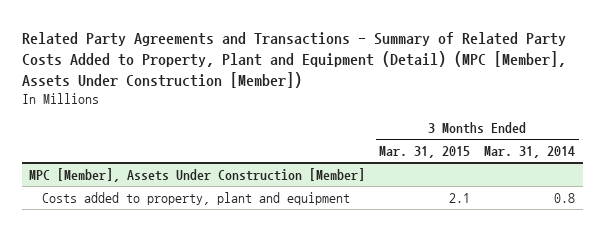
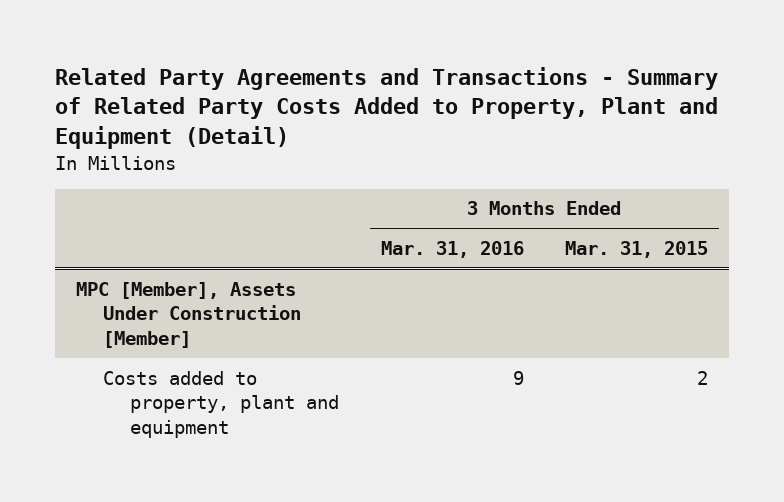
[22,31,567,88] Related Party Agreements and Transactions - Summary of Related Party Costs Added to Property, Plant and Equipment (Detail) (MPC [Member], Assets Under Construction [Member]) -> [54,66,718,149] Related Party Agreements and Transactions - Summary of Related Party Costs Added to Property, Plant and Equipment (Detail)
[484,146,576,159] Mar. 31, 2014 -> none
none -> [380,240,524,258] Mar. 31, 2016
[449,192,471,203] 2.1 -> [697,370,709,385] 2

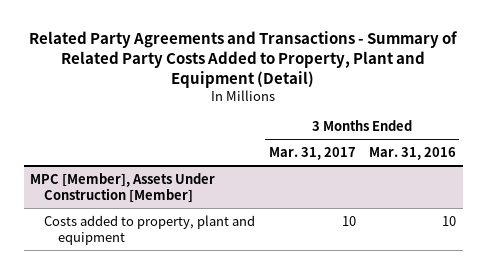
[565,240,709,258] Mar. 31, 2015 -> none
none -> [268,147,356,161] Mar. 31, 2017
[512,370,524,385] 9 -> [442,215,457,226] 10

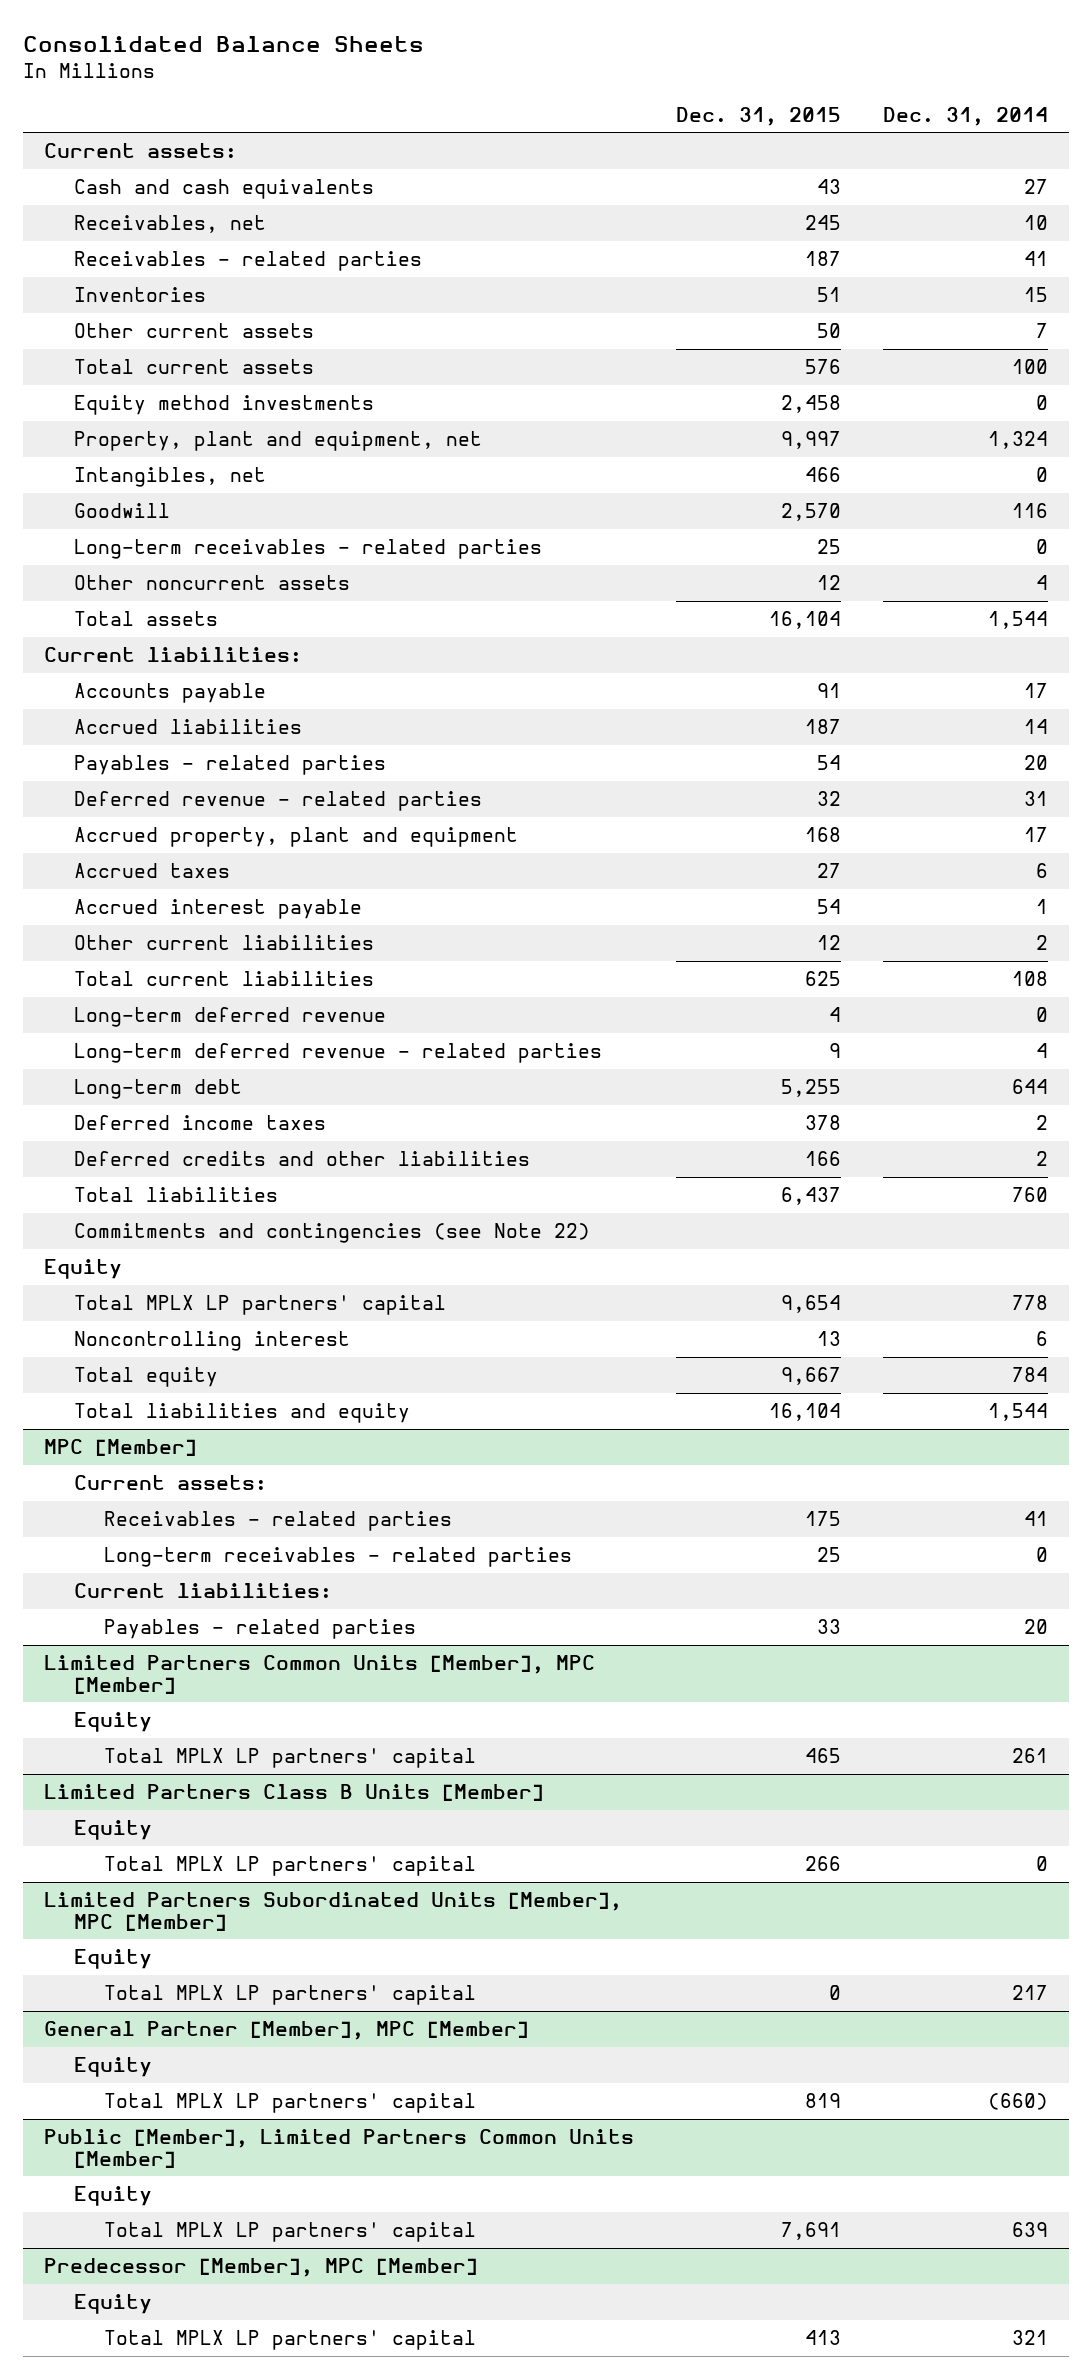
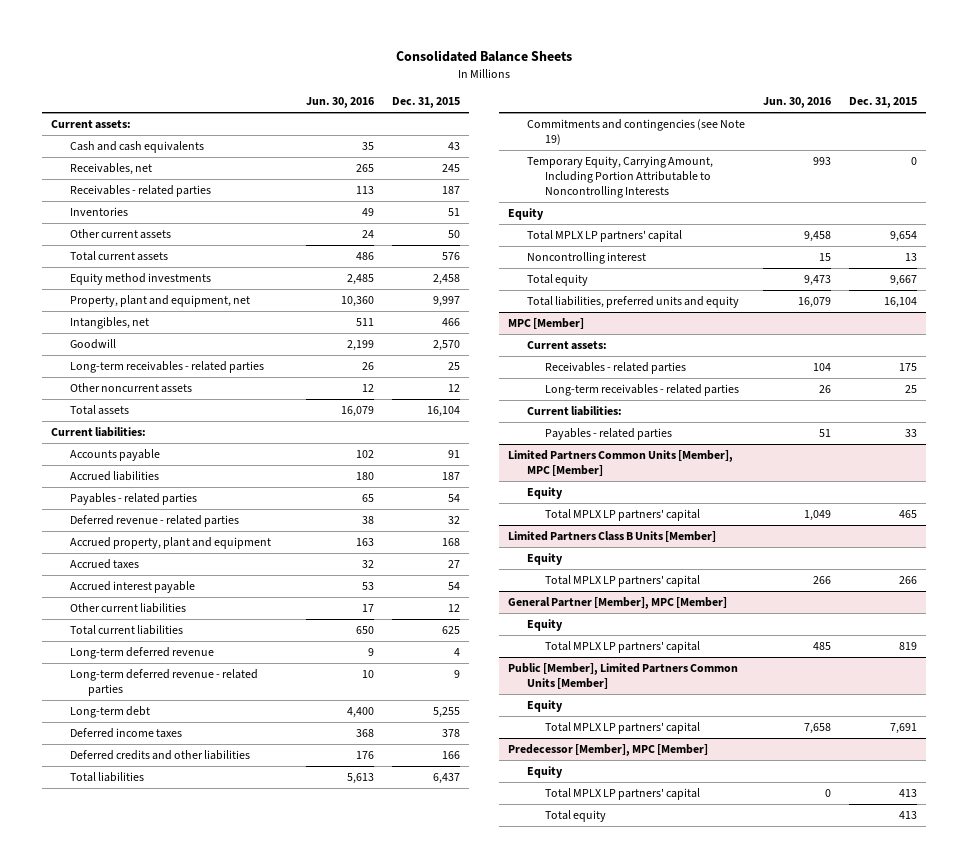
[882,106,1048,126] Dec. 31, 2014 -> none
none -> [305,97,374,109] Jun. 30, 2016
[73,1222,590,1243] Commitments and contingencies (see Note 22) -> [526,119,745,146] Commitments and contingencies (see Note 19)
none -> [526,156,713,198] Temporary Equity, Carrying Amount, Including Portion Attributable to Noncontrolling Interests
[73,1402,410,1423] Total liabilities and equity -> [526,296,739,309] Total liabilities, preferred units and equity
[43,1891,622,1931] Limited Partners Subordinated Units [Member], MPC [Member] -> none
[73,1948,152,1969] Equity -> none
[103,1984,476,2005] Total MPLX LP partners' capital -> none
none -> [545,810,607,823] Total equity

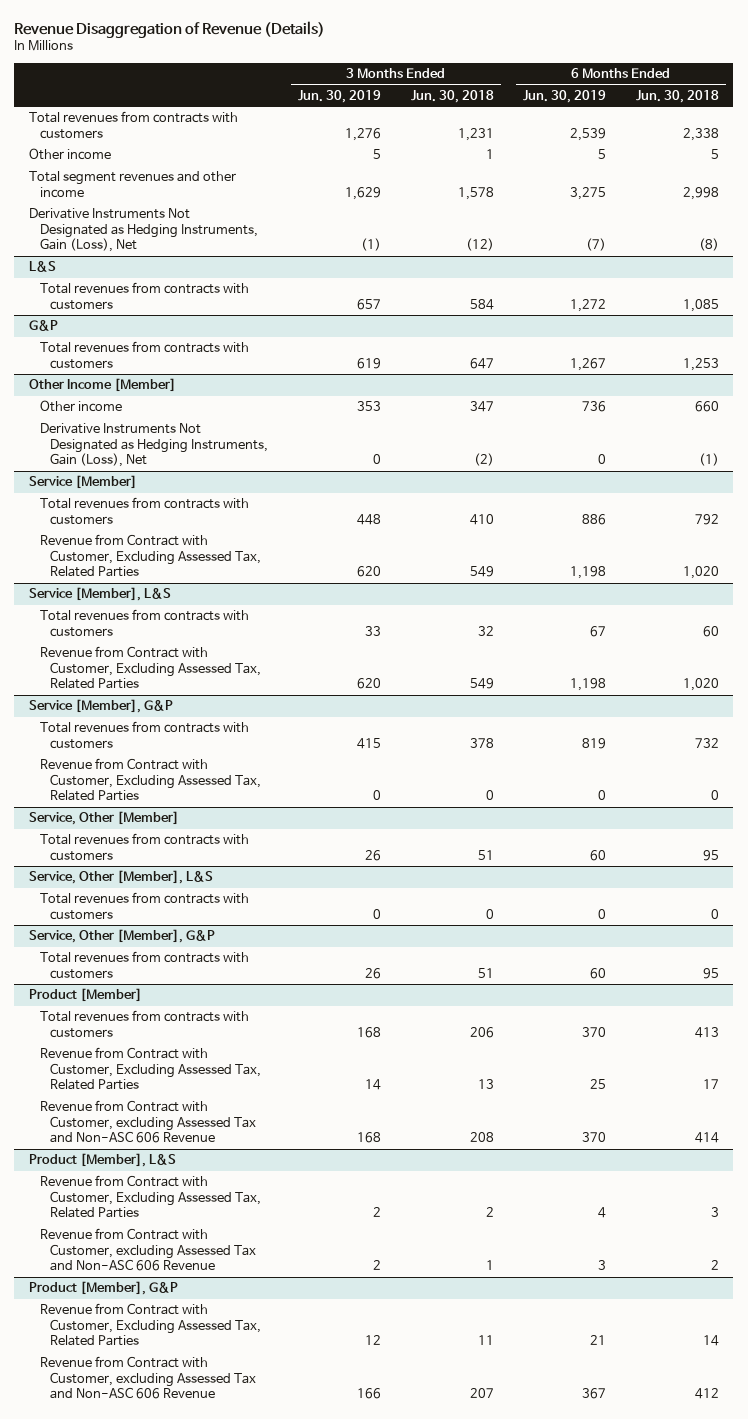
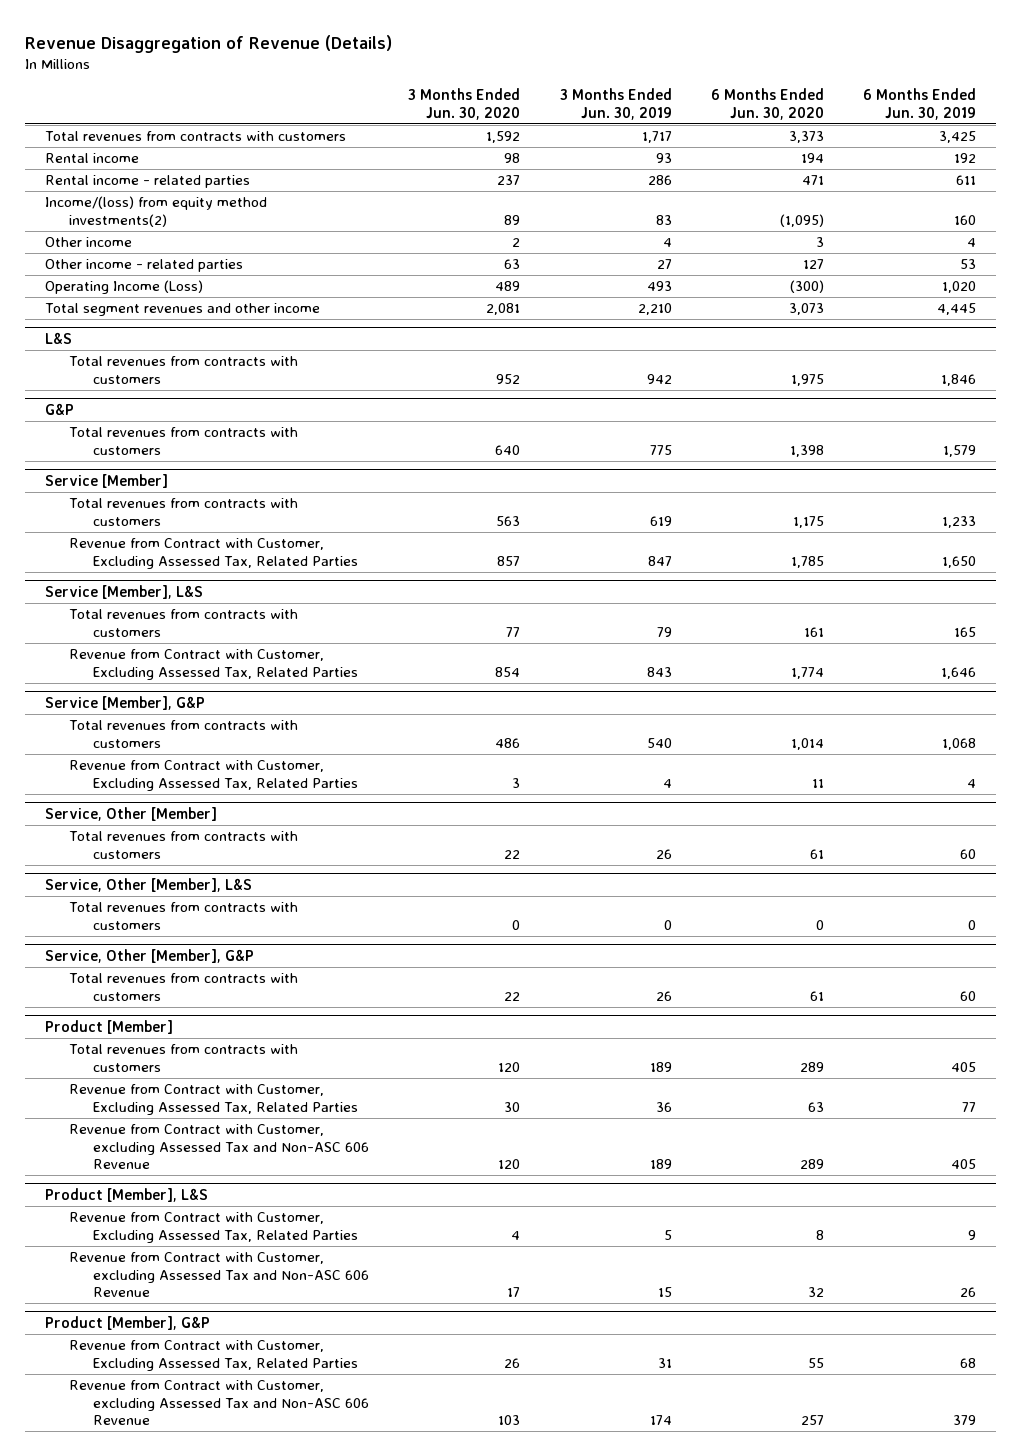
[410,90,494,104] Jun. 30, 2018 -> none
[635,90,719,104] Jun. 30, 2018 -> none
none -> [408,88,521,120] 3 Months Ended Jun. 30, 2020
none -> [710,88,824,120] 6 Months Ended Jun. 30, 2020
[28,208,258,253] Derivative Instruments Not Designated as Hedging Instruments, Gain (Loss), Net -> none
[345,127,382,141] 1,276 -> [641,131,672,144] 1,717
[570,127,607,141] 2,539 -> [939,131,977,144] 3,425
none -> [44,153,139,164] Rental income
none -> [44,175,250,189] Rental income - related parties
none -> [44,196,267,227] Income/(loss) from equity method investments(2)
[373,149,382,160] 5 -> [662,238,672,248] 4
[598,149,607,160] 5 -> [967,238,977,248] 4
none -> [44,259,243,273] Other income - related parties
none -> [44,280,203,295] Operating Income (Loss)
[345,186,382,200] 1,629 -> [637,303,672,316] 2,210
[570,186,607,200] 3,275 -> [937,303,977,316] 4,445
[357,298,382,310] 657 -> [646,373,672,384] 942
[570,298,607,312] 1,272 -> [941,373,977,386] 1,846
[28,378,176,393] Other Income [Member] -> none
[39,400,122,413] Other income -> none
[39,423,269,468] Derivative Instruments Not Designated as Hedging Instruments, Gain (Loss), Net -> none
[357,357,382,369] 619 -> [649,444,672,455] 775
[570,357,607,371] 1,267 -> [943,444,977,457] 1,579
[357,513,382,525] 448 -> [649,515,672,526] 619
[582,513,607,525] 886 -> [942,515,977,528] 1,233
[357,566,382,578] 620 -> [647,555,672,566] 847
[570,566,607,580] 1,198 -> [942,555,977,568] 1,650
[365,625,382,636] 33 -> [656,626,672,637] 79
[590,625,607,637] 67 -> [954,626,977,637] 165
[357,678,382,690] 620 -> [646,666,672,677] 843
[570,678,607,692] 1,198 -> [941,666,977,679] 1,646
[357,737,382,749] 415 -> [646,737,672,748] 540
[582,737,607,749] 819 -> [942,737,977,750] 1,068
[373,790,382,801] 0 -> [662,778,672,788] 4
[598,790,607,801] 0 -> [967,778,977,788] 4
[357,1026,382,1038] 168 -> [649,1061,672,1072] 189
[582,1026,607,1037] 370 -> [951,1061,977,1072] 405
[365,1079,382,1091] 14 -> [655,1101,672,1112] 36
[590,1079,607,1090] 25 -> [962,1101,977,1112] 77
[357,1132,382,1144] 168 -> [649,1159,672,1170] 189
[582,1132,607,1143] 370 -> [951,1159,977,1170] 405
[373,1207,382,1218] 2 -> [663,1229,672,1240] 5
[598,1207,607,1219] 4 -> [968,1229,977,1240] 9
[373,1260,382,1271] 2 -> [657,1287,672,1298] 15
[598,1260,607,1271] 3 -> [960,1287,977,1298] 26
[365,1335,382,1346] 12 -> [657,1357,672,1368] 31
[590,1335,607,1346] 21 -> [960,1357,977,1368] 68
[357,1388,382,1400] 166 -> [649,1415,672,1426] 174
[582,1388,607,1400] 367 -> [953,1415,977,1426] 379

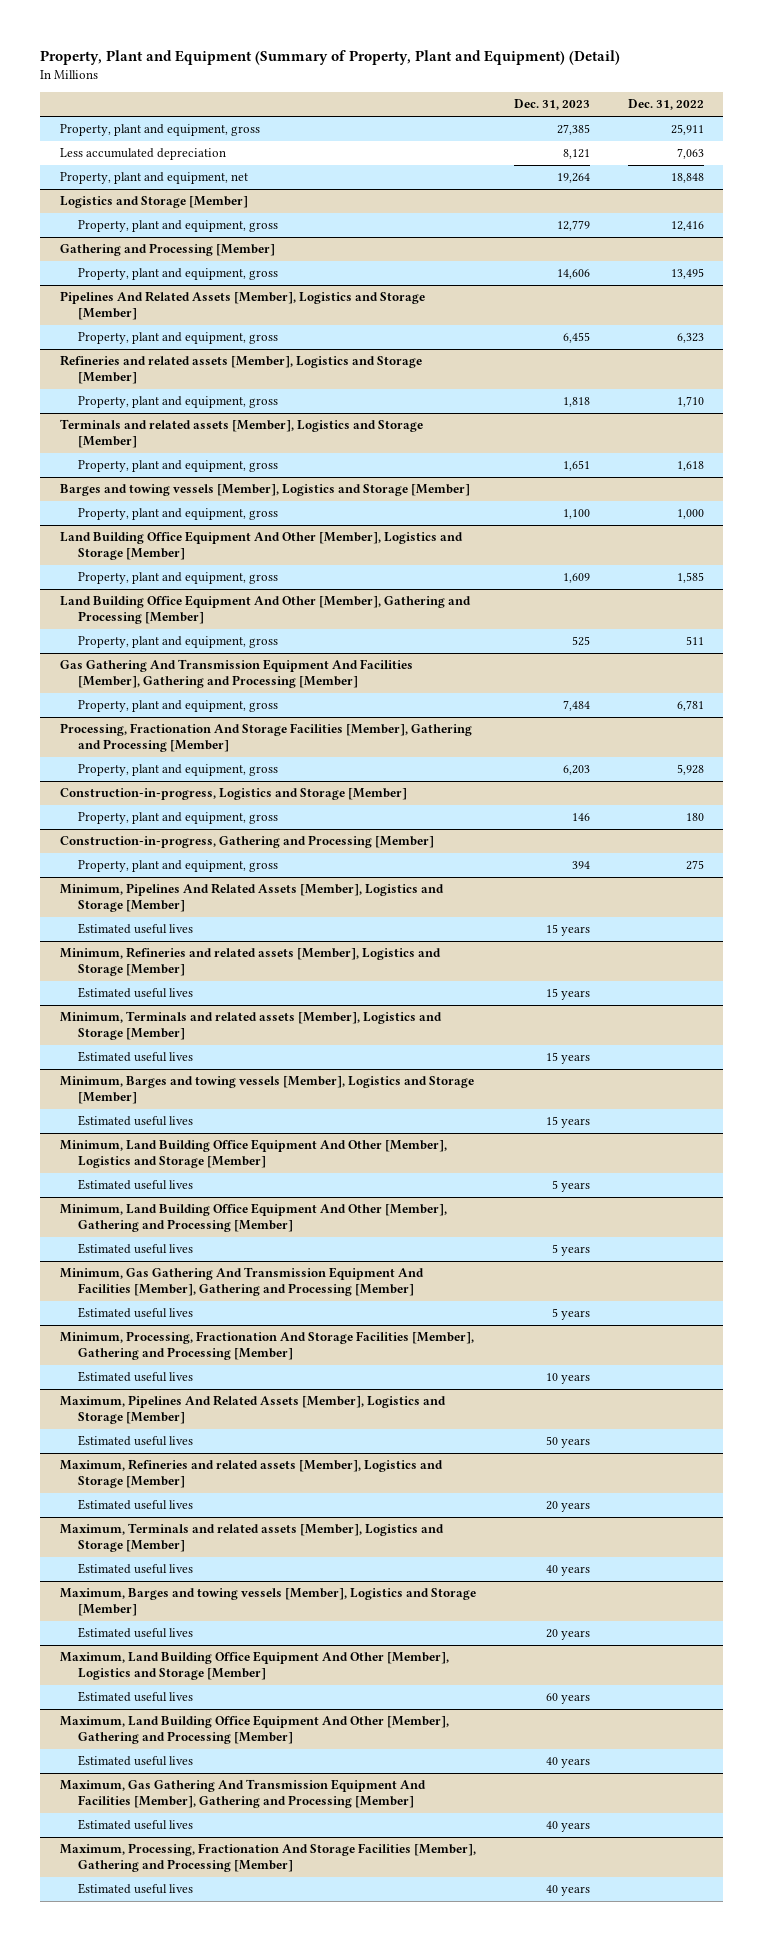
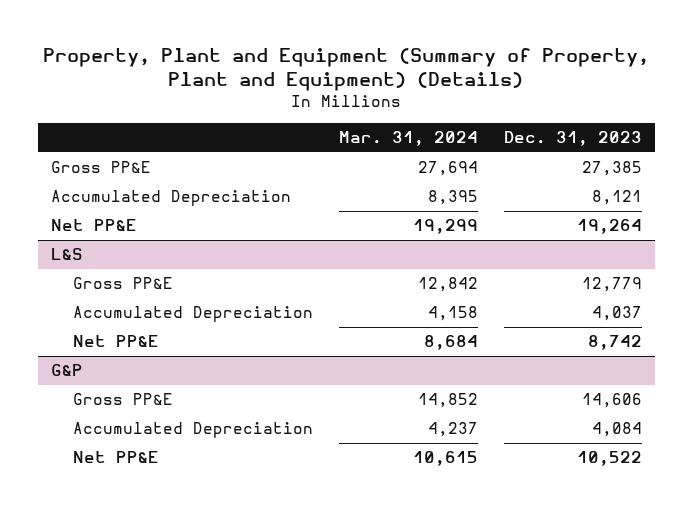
[40,49,621,65] Property, Plant and Equipment (Summary of Property, Plant and Equipment) (Detail) -> [43,47,650,92] Property, Plant and Equipment (Summary of Property, Plant and Equipment) (Details)
[627,99,704,111] Dec. 31, 2022 -> none
none -> [338,131,478,147] Mar. 31, 2024
[59,291,425,320] Pipelines And Related Assets [Member], Logistics and Storage [Member] -> none
[77,332,278,345] Property, plant and equipment, gross -> none
[59,355,422,384] Refineries and related assets [Member], Logistics and Storage [Member] -> none
[77,396,278,409] Property, plant and equipment, gross -> none
[59,419,423,448] Terminals and related assets [Member], Logistics and Storage [Member] -> none
[77,460,278,473] Property, plant and equipment, gross -> none
[59,484,470,497] Barges and towing vessels [Member], Logistics and Storage [Member] -> none
[77,508,278,521] Property, plant and equipment, gross -> none
[59,531,463,560] Land Building Office Equipment And Other [Member], Logistics and Storage [Member] -> none
[77,572,278,585] Property, plant and equipment, gross -> none
[59,595,471,624] Land Building Office Equipment And Other [Member], Gathering and Processing [Member] -> none
[77,636,278,649] Property, plant and equipment, gross -> none
[59,659,413,688] Gas Gathering And Transmission Equipment And Facilities [Member], Gathering and Processing [Member] -> none
[77,700,278,713] Property, plant and equipment, gross -> none
[59,723,472,752] Processing, Fractionation And Storage Facilities [Member], Gathering and Processing [Member] -> none
[77,764,278,777] Property, plant and equipment, gross -> none
[59,788,407,801] Construction-in-progress, Logistics and Storage [Member] -> none
[77,812,278,825] Property, plant and equipment, gross -> none
[59,835,434,849] Construction-in-progress, Gathering and Processing [Member] -> none
[77,860,278,873] Property, plant and equipment, gross -> none
[59,883,444,912] Minimum, Pipelines And Related Assets [Member], Logistics and Storage [Member] -> none
[77,923,193,935] Estimated useful lives -> none
[59,947,441,976] Minimum, Refineries and related assets [Member], Logistics and Storage [Member] -> none
[77,987,193,999] Estimated useful lives -> none
[59,1011,442,1040] Minimum, Terminals and related assets [Member], Logistics and Storage [Member] -> none
[77,1051,193,1063] Estimated useful lives -> none
[59,1076,474,1104] Minimum, Barges and towing vessels [Member], Logistics and Storage [Member] -> none
[77,1115,193,1127] Estimated useful lives -> none
[59,1139,447,1168] Minimum, Land Building Office Equipment And Other [Member], Logistics and Storage [Member] -> none
[77,1179,193,1191] Estimated useful lives -> none
[59,1203,447,1232] Minimum, Land Building Office Equipment And Other [Member], Gathering and Processing [Member] -> none
[77,1243,193,1255] Estimated useful lives -> none
[59,1267,424,1296] Minimum, Gas Gathering And Transmission Equipment And Facilities [Member], Gathering and Processing [Member] -> none
[77,1307,193,1319] Estimated useful lives -> none
[59,1331,474,1360] Minimum, Processing, Fractionation And Storage Facilities [Member], Gathering and Processing [Member] -> none
[77,1371,193,1383] Estimated useful lives -> none
[59,1395,446,1424] Maximum, Pipelines And Related Assets [Member], Logistics and Storage [Member] -> none
[77,1435,193,1447] Estimated useful lives -> none
[59,1459,443,1488] Maximum, Refineries and related assets [Member], Logistics and Storage [Member] -> none
[77,1499,193,1511] Estimated useful lives -> none
[59,1523,444,1552] Maximum, Terminals and related assets [Member], Logistics and Storage [Member] -> none
[77,1563,193,1575] Estimated useful lives -> none
[59,1588,476,1616] Maximum, Barges and towing vessels [Member], Logistics and Storage [Member] -> none
[77,1627,193,1639] Estimated useful lives -> none
[59,1651,449,1680] Maximum, Land Building Office Equipment And Other [Member], Logistics and Storage [Member] -> none
[77,1691,193,1703] Estimated useful lives -> none
[59,1715,449,1744] Maximum, Land Building Office Equipment And Other [Member], Gathering and Processing [Member] -> none
[77,1755,193,1767] Estimated useful lives -> none
[59,1779,426,1808] Maximum, Gas Gathering And Transmission Equipment And Facilities [Member], Gathering and Processing [Member] -> none
[77,1819,193,1831] Estimated useful lives -> none
[59,1843,476,1872] Maximum, Processing, Fractionation And Storage Facilities [Member], Gathering and Processing [Member] -> none
[77,1883,193,1895] Estimated useful lives -> none
[59,124,260,137] Property, plant and equipment, gross -> [50,161,151,174] Gross PP&E
[59,148,226,161] Less accumulated depreciation -> [50,190,291,207] Accumulated Depreciation
[59,172,248,185] Property, plant and equipment, net -> [50,219,137,232] Net PP&E
[59,196,248,209] Logistics and Storage [Member] -> [50,248,83,261] L&S
[77,220,278,233] Property, plant and equipment, gross -> [72,277,173,290] Gross PP&E
none -> [72,306,313,323] Accumulated Depreciation
none -> [72,335,159,348] Net PP&E
[59,243,275,257] Gathering and Processing [Member] -> [50,364,83,377] G&P
[77,268,278,281] Property, plant and equipment, gross -> [72,393,173,406] Gross PP&E
none -> [72,422,313,439] Accumulated Depreciation
none -> [72,451,159,464] Net PP&E

